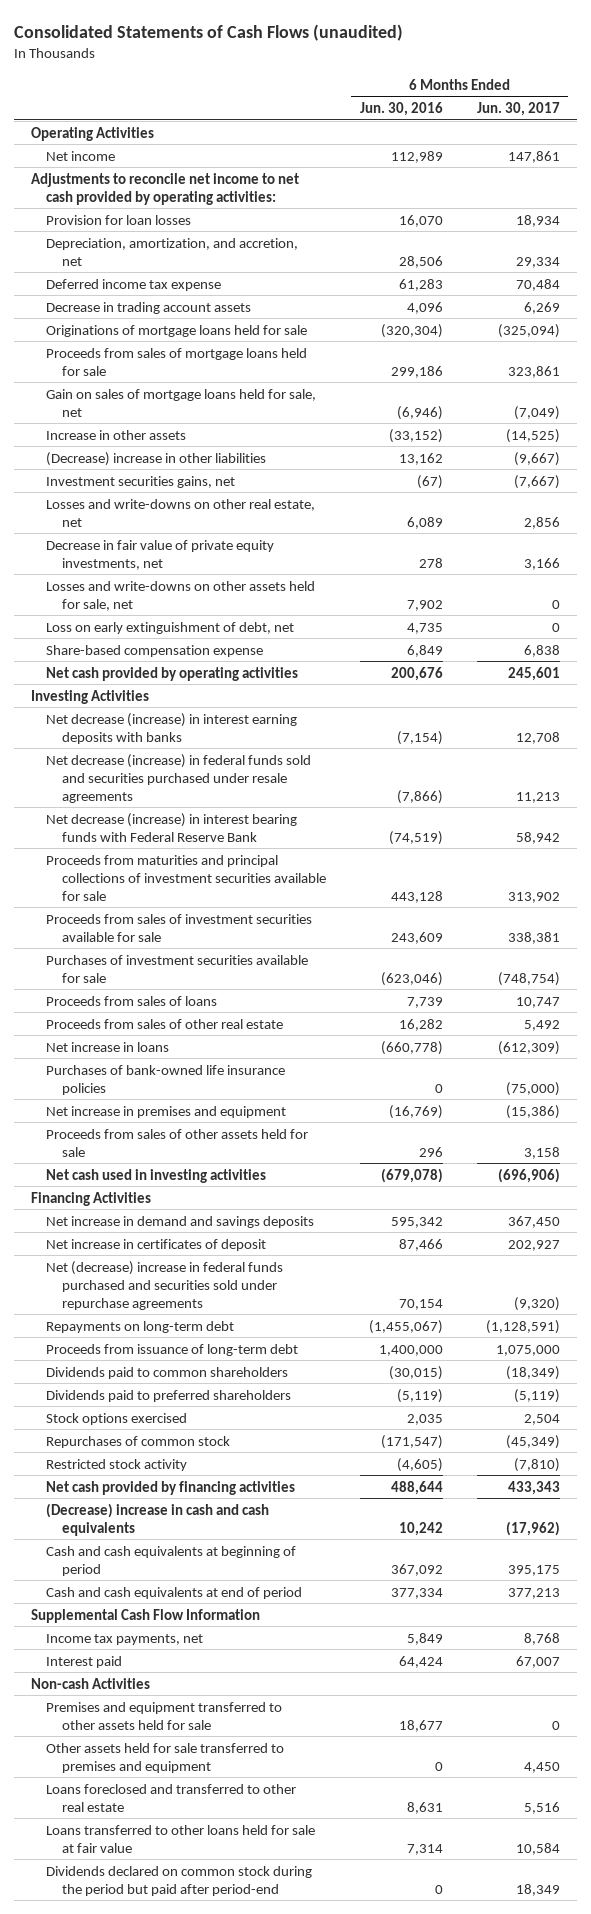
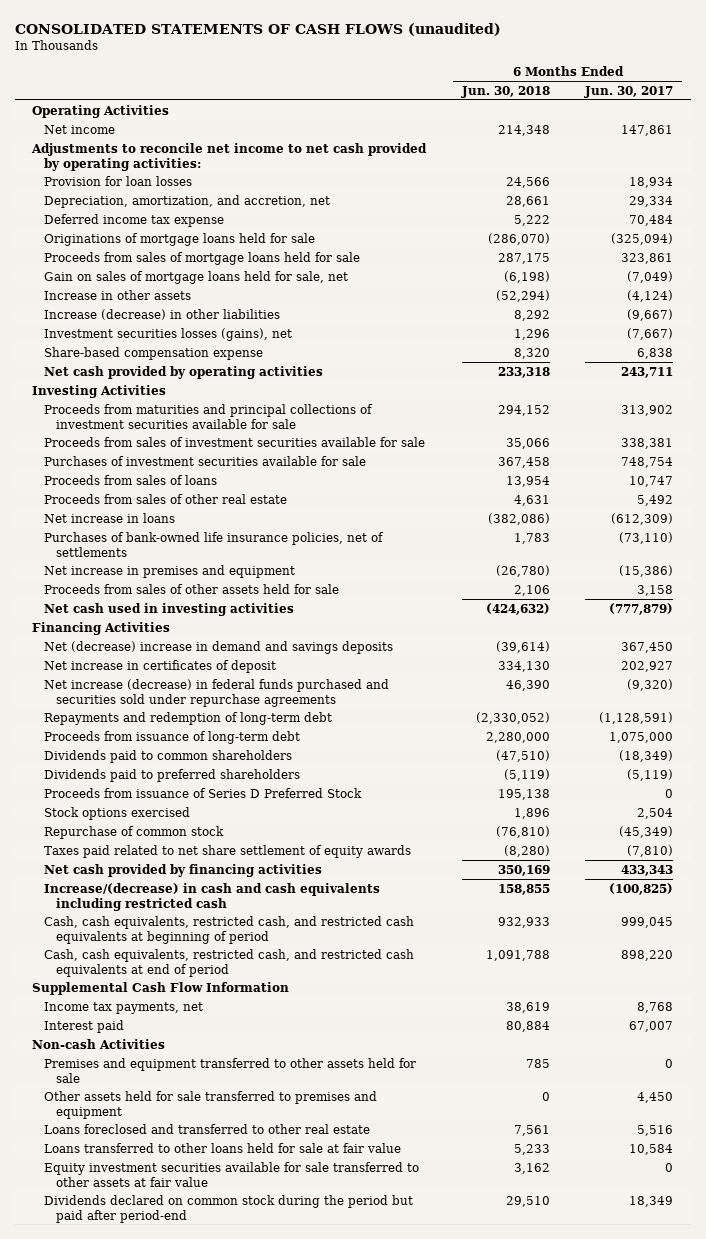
[13,23,403,41] Consolidated Statements of Cash Flows (unaudited) -> [14,22,501,36] CONSOLIDATED STATEMENTS OF CASH FLOWS (unaudited)
[359,102,443,117] Jun. 30, 2016 -> none
none -> [460,85,550,98] Jun. 30, 2018
[46,301,252,314] Decrease in trading account assets -> none
[46,498,316,527] Losses and write-downs on other real estate, net -> none
[46,539,275,570] Decrease in fair value of private equity investments, net -> none
[46,580,316,611] Losses and write-downs on other assets held for sale, net -> none
[46,621,295,634] Loss on early extinguishment of debt, net -> none
[505,428,560,443] (14,525) -> [627,289,674,302] (4,124)
[46,451,267,466] (Decrease) increase in other liabilities -> [43,308,280,320] Increase (decrease) in other liabilities
[46,475,236,488] Investment securities gains, net -> [43,327,292,341] Investment securities losses (gains), net
[507,666,560,681] 245,601 -> [621,366,674,378] 243,711
[46,712,298,744] Net decrease (increase) in interest earning deposits with banks -> none
[46,753,312,803] Net decrease (increase) in federal funds sold and securities purchased under resale agreements -> none
[46,812,298,842] Net decrease (increase) in interest bearing funds with Federal Reserve Bank -> none
[497,971,560,986] (748,754) -> [621,456,674,468] 748,754
[46,1064,286,1095] Purchases of bank-owned life insurance policies -> [43,531,384,557] Purchases of bank-owned life insurance policies, net of settlements
[505,1081,560,1096] (75,000) -> [619,531,674,544] (73,110)
[497,1167,560,1183] (696,906) -> [609,602,674,615] (777,879)
[46,1215,315,1228] Net increase in demand and savings deposits -> [43,640,393,654] Net (decrease) increase in demand and savings deposits
[46,1260,284,1310] Net (decrease) increase in federal funds purchased and securities sold under repurchase agreements -> [43,678,389,707] Net increase (decrease) in federal funds purchased and securities sold under repurchase agreements
[46,1320,235,1333] Repayments on long-term debt -> [43,711,332,725] Repayments and redemption of long-term debt
none -> [43,787,362,798] Proceeds from issuance of Series D Preferred Stock
[46,1435,231,1448] Repurchases of common stock -> [43,825,224,839] Repurchase of common stock
[46,1458,188,1471] Restricted stock activity -> [43,844,411,858] Taxes paid related to net share settlement of equity awards
[46,1502,270,1536] (Decrease) increase in cash and cash equivalents -> [43,882,380,911] Increase/(decrease) in cash and cash equivalents including restricted cash
[505,1520,560,1536] (17,962) -> [609,882,674,895] (100,825)
[46,1545,297,1576] Cash and cash equivalents at beginning of period -> [43,915,414,944] Cash, cash equivalents, restricted cash, and restricted cash equivalents at beginning of period
[507,1564,560,1576] 395,175 -> [621,916,674,928] 999,045
[46,1586,303,1599] Cash and cash equivalents at end of period -> [43,948,414,977] Cash, cash equivalents, restricted cash, and restricted cash equivalents at end of period
[507,1587,560,1599] 377,213 -> [621,949,674,961] 898,220
none -> [43,1161,419,1187] Equity investment securities available for sale transferred to other assets at fair value

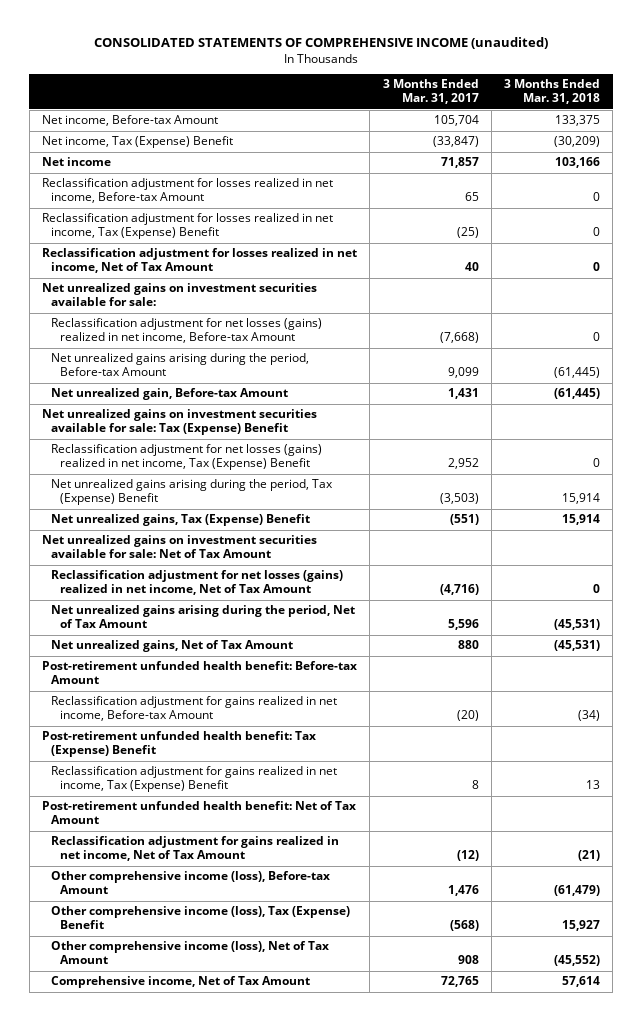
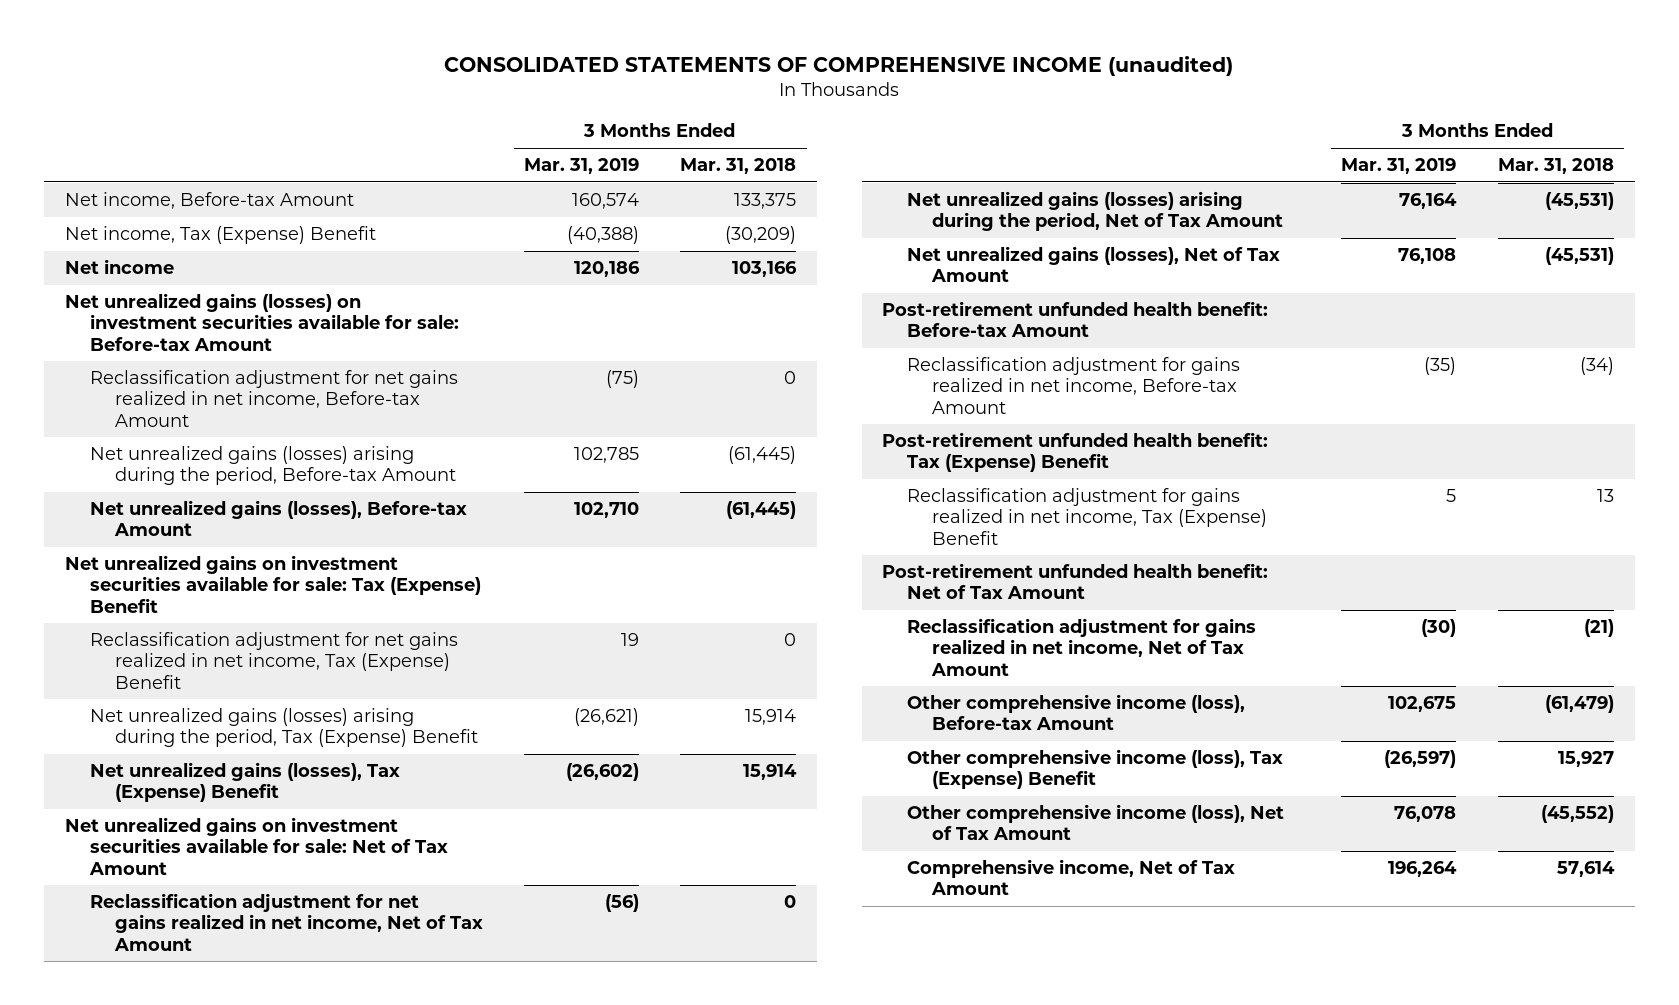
[382,79,479,105] 3 Months Ended Mar. 31, 2017 -> none
none -> [523,158,639,175] Mar. 31, 2019
[42,178,334,204] Reclassification adjustment for losses realized in net income, Before-tax Amount -> none
[42,213,334,240] Reclassification adjustment for losses realized in net income, Tax (Expense) Benefit -> none
[42,248,358,274] Reclassification adjustment for losses realized in net income, Net of Tax Amount -> none
[42,283,318,307] Net unrealized gains on investment securities available for sale: -> [64,293,459,351] Net unrealized gains (losses) on investment securities available for sale: Before-tax Amount
[50,318,322,344] Reclassification adjustment for net losses (gains) realized in net income, Before-tax Amount -> [89,370,458,427] Reclassification adjustment for net gains realized in net income, Before-tax Amount
[50,353,309,377] Net unrealized gains arising during the period, Before-tax Amount -> [89,446,456,486] Net unrealized gains (losses) arising during the period, Before-tax Amount
[50,388,288,401] Net unrealized gain, Before-tax Amount -> [89,500,467,537] Net unrealized gains (losses), Before-tax Amount
[50,444,322,471] Reclassification adjustment for net losses (gains) realized in net income, Tax (Expense) Benefit -> [89,632,458,689] Reclassification adjustment for net gains realized in net income, Tax (Expense) Benefit
[50,479,333,506] Net unrealized gains arising during the period, Tax (Expense) Benefit -> [89,708,478,748] Net unrealized gains (losses) arising during the period, Tax (Expense) Benefit
[50,514,310,527] Net unrealized gains, Tax (Expense) Benefit -> [89,762,400,803] Net unrealized gains (losses), Tax (Expense) Benefit
[50,570,343,596] Reclassification adjustment for net losses (gains) realized in net income, Net of Tax Amount -> [89,893,483,951] Reclassification adjustment for net gains realized in net income, Net of Tax Amount
[50,605,355,629] Net unrealized gains arising during the period, Net of Tax Amount -> [907,191,1284,232] Net unrealized gains (losses) arising during the period, Net of Tax Amount
[50,640,293,653] Net unrealized gains, Net of Tax Amount -> [907,246,1281,283] Net unrealized gains (losses), Net of Tax Amount

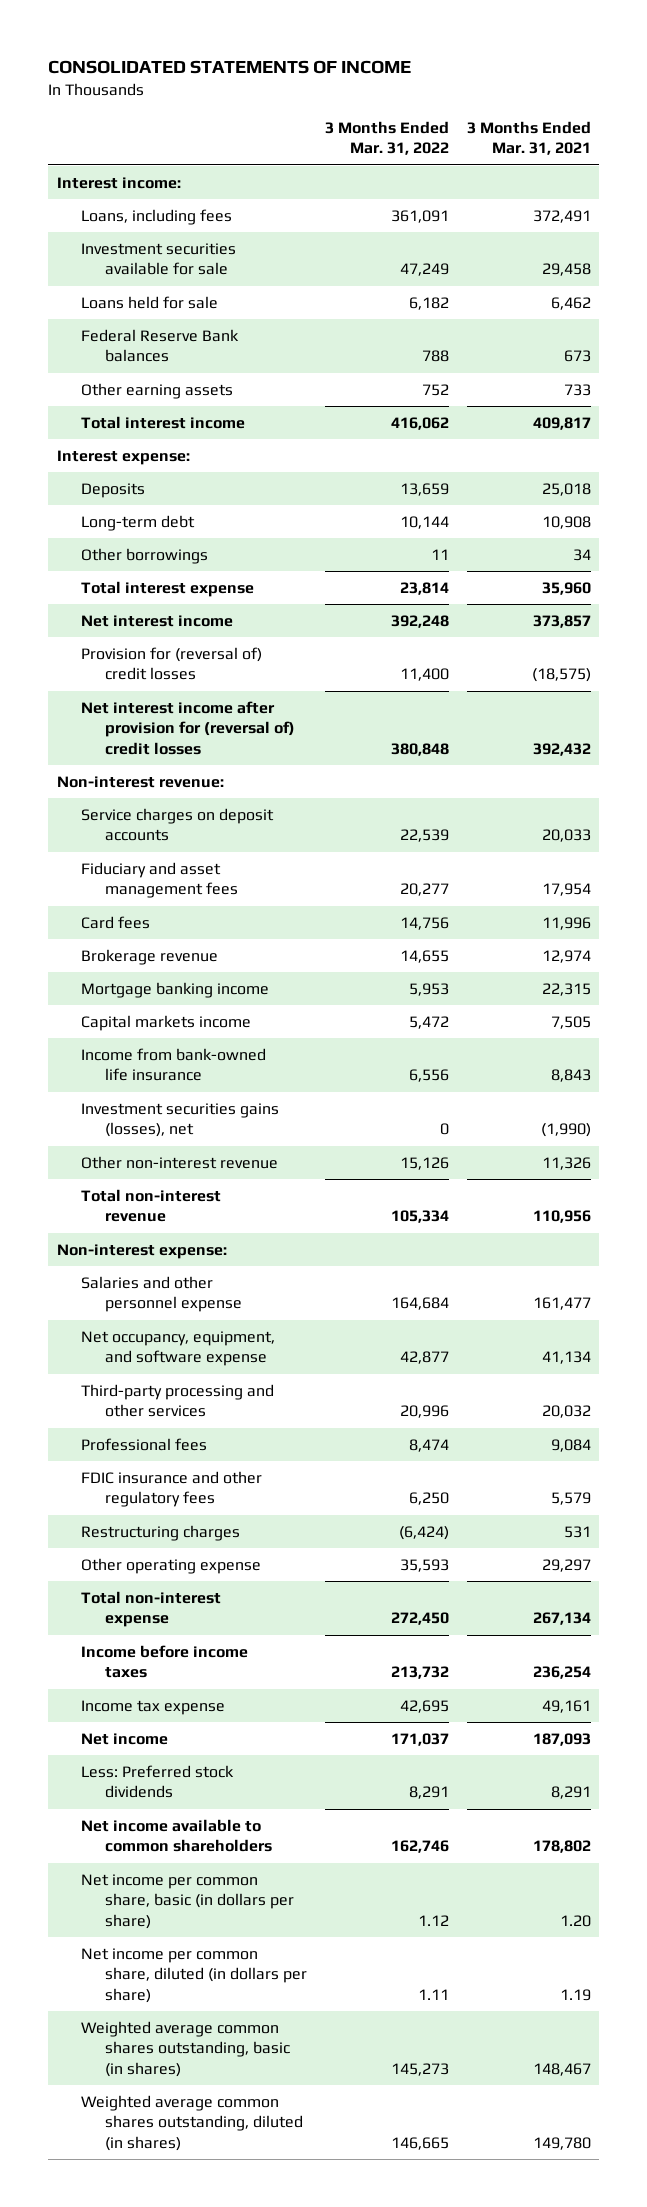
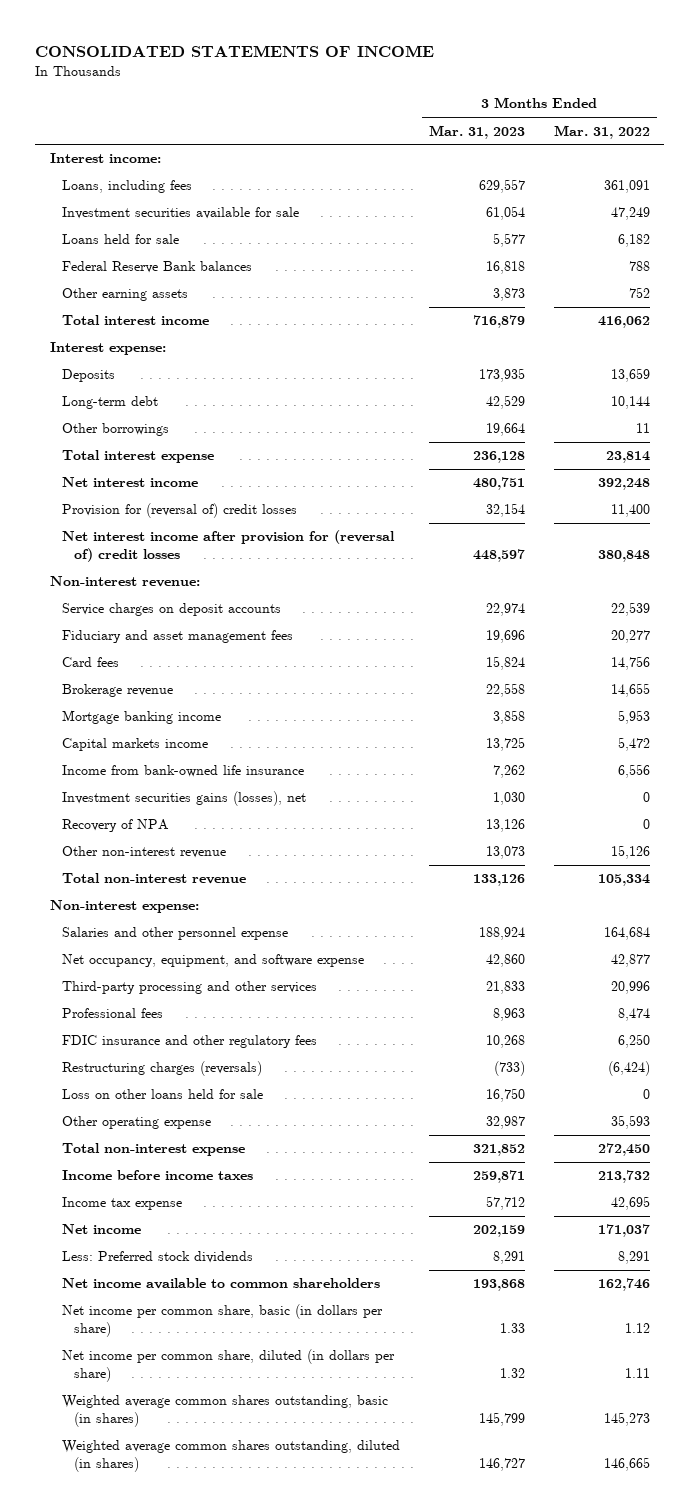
[466,120,591,156] 3 Months Ended Mar. 31, 2021 -> none
none -> [428,124,525,139] Mar. 31, 2023
none -> [61,819,169,833] Recovery of NPA
[80,1524,240,1541] Restructuring charges -> [61,1061,262,1077] Restructuring charges (reversals)
none -> [61,1089,263,1100] Loss on other loans held for sale

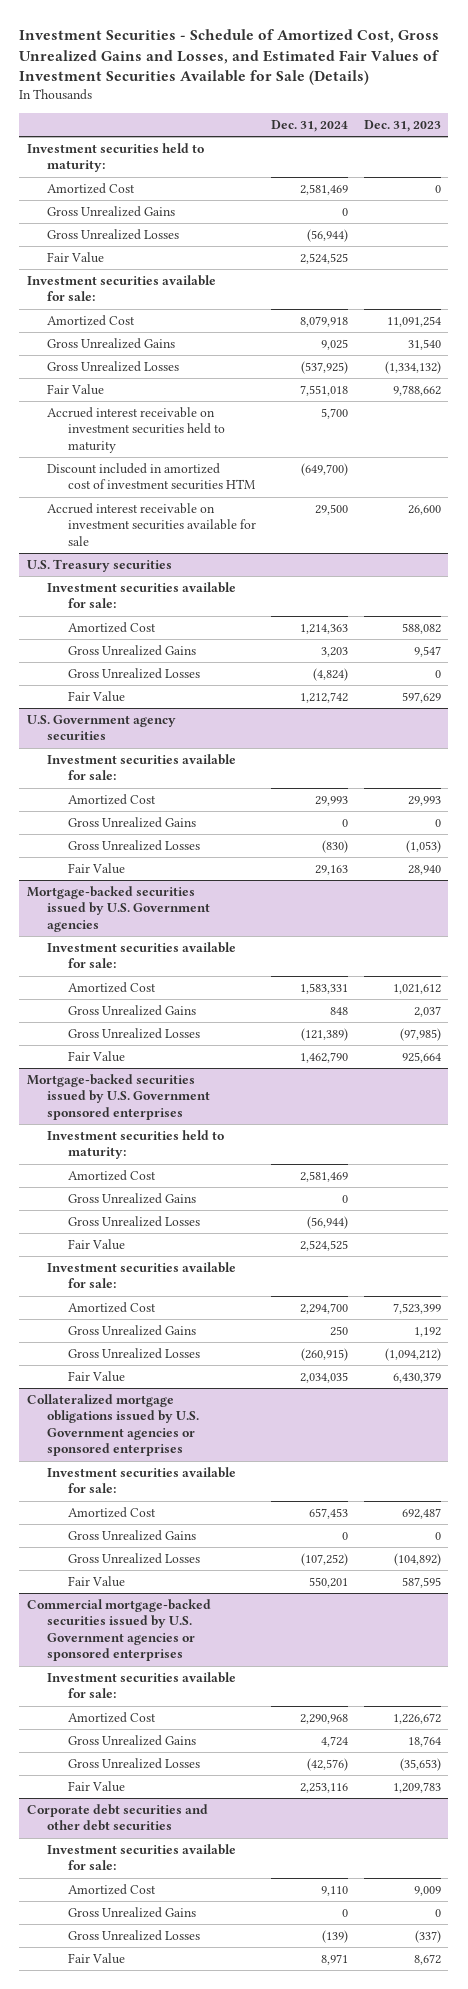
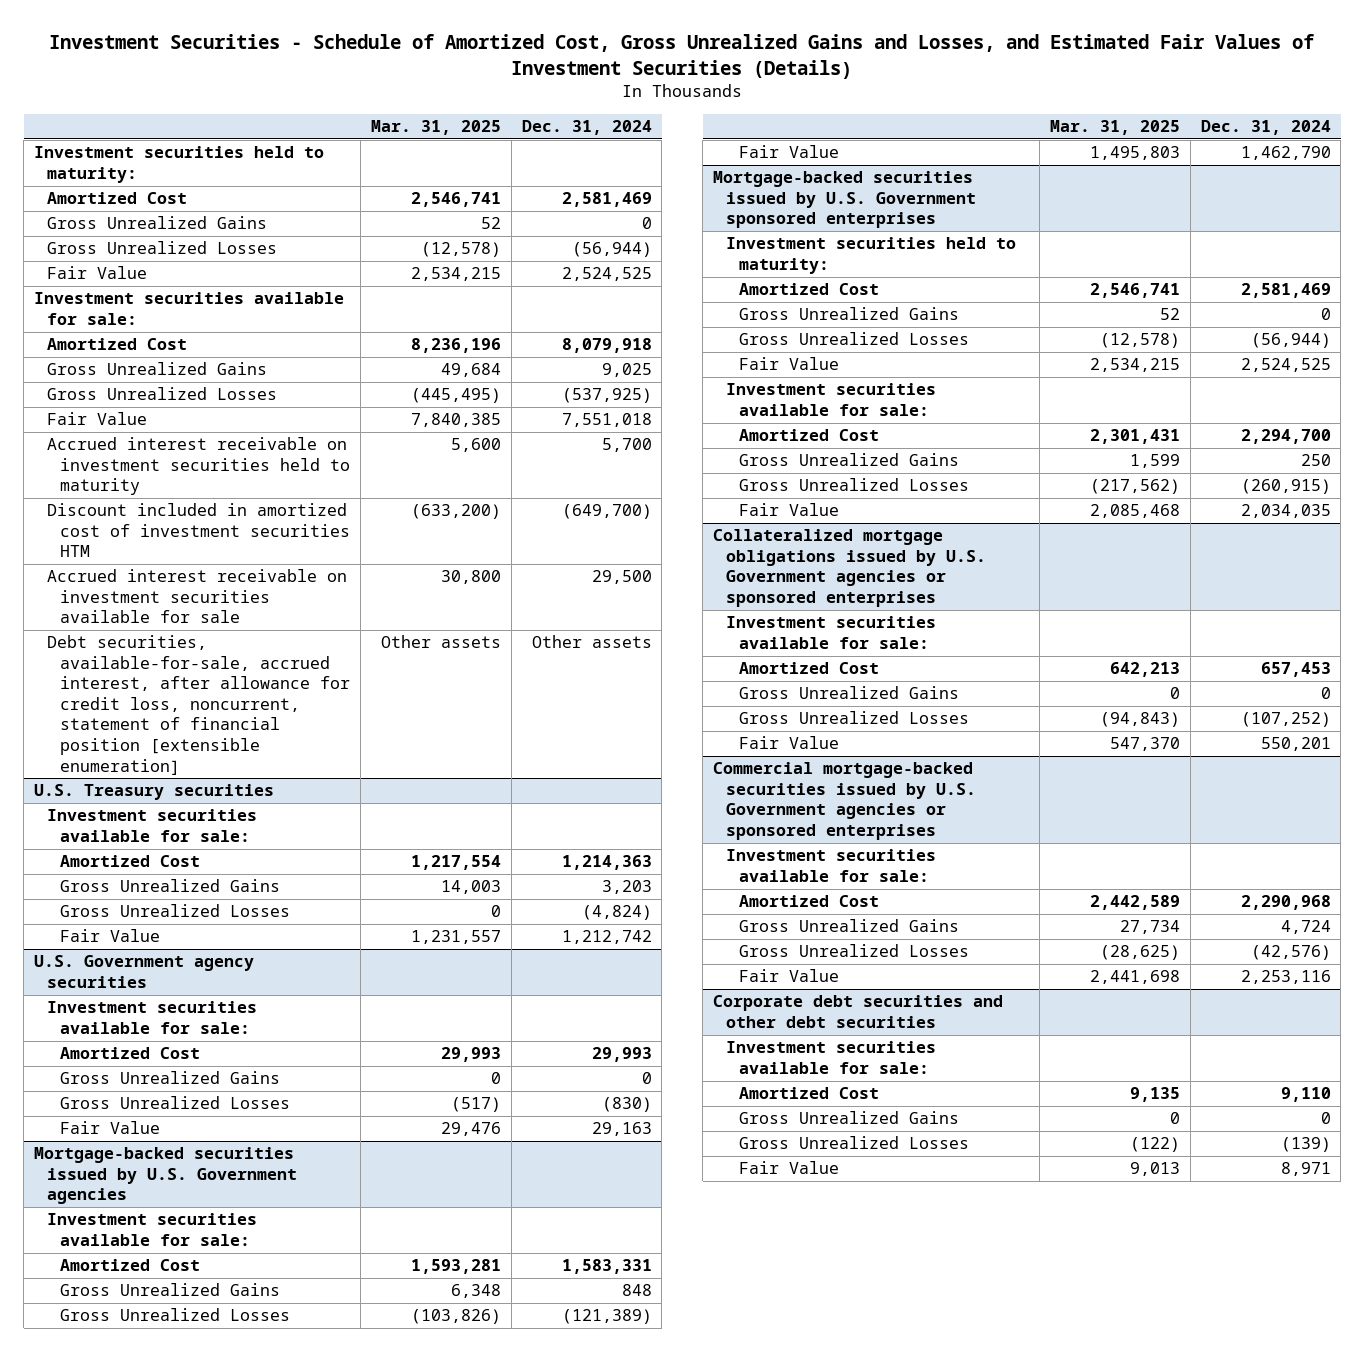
[19,29,440,86] Investment Securities - Schedule of Amortized Cost, Gross Unrealized Gains and Losses, and Estimated Fair Values of Investment Securities Available for Sale (Details) -> [49,34,1316,79] Investment Securities - Schedule of Amortized Cost, Gross Unrealized Gains and Losses, and Estimated Fair Values of Investment Securities (Details)
[363,119,441,132] Dec. 31, 2023 -> none
none -> [370,119,501,135] Mar. 31, 2025
none -> [47,635,351,775] Debt securities, available-for-sale, accrued interest, after allowance for credit loss, noncurrent, statement of financial position [extensible enumeration]

